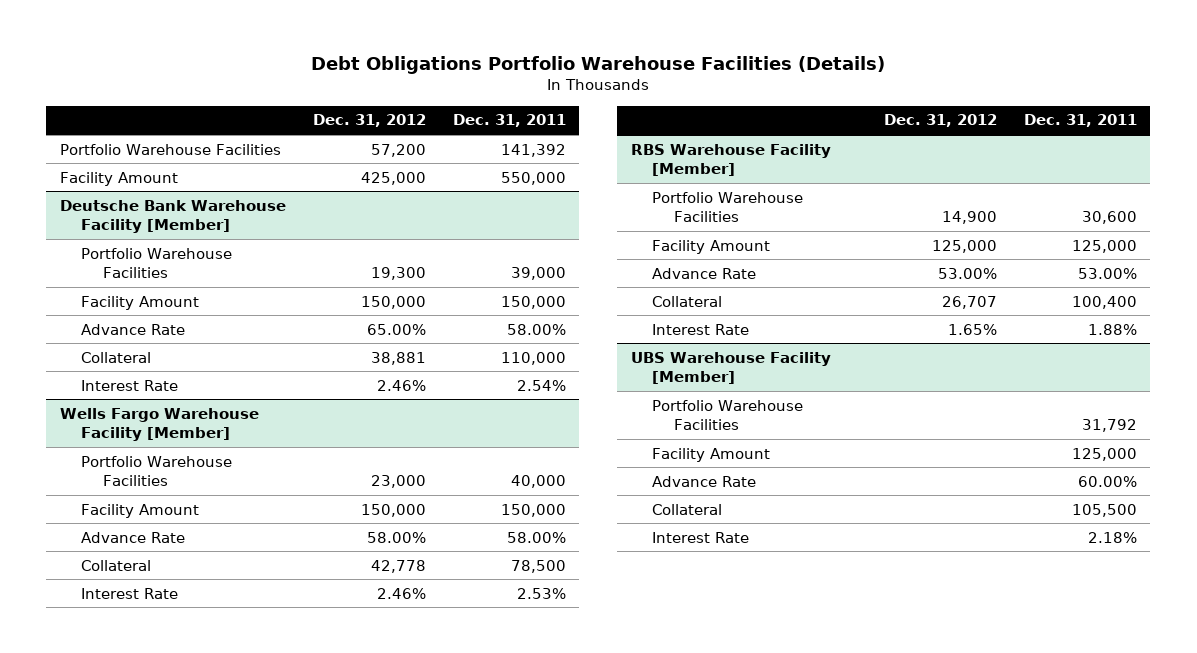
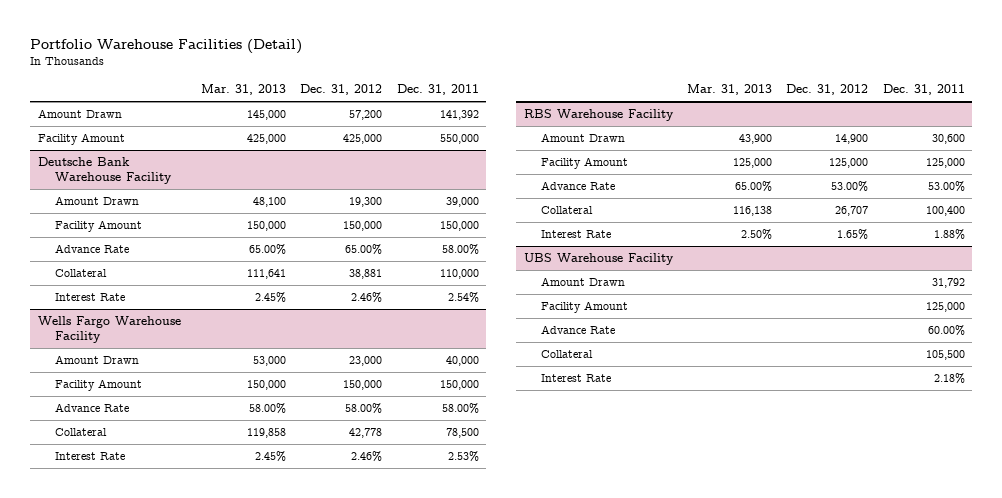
[311,55,886,74] Debt Obligations Portfolio Warehouse Facilities (Details) -> [30,39,303,55] Portfolio Warehouse Facilities (Detail)
none -> [200,84,286,96] Mar. 31, 2013
[59,143,281,155] Portfolio Warehouse Facilities -> [37,108,122,118] Amount Drawn
[59,199,286,234] Deutsche Bank Warehouse Facility [Member] -> [37,156,172,185] Deutsche Bank Warehouse Facility
[81,247,233,279] Portfolio Warehouse Facilities -> [54,195,139,205] Amount Drawn
[59,407,259,442] Wells Fargo Warehouse Facility [Member] -> [37,315,181,344] Wells Fargo Warehouse Facility
[81,455,233,487] Portfolio Warehouse Facilities -> [54,354,139,364] Amount Drawn
[630,143,831,177] RBS Warehouse Facility [Member] -> [523,108,674,121] RBS Warehouse Facility
[652,191,804,223] Portfolio Warehouse Facilities -> [540,132,625,142] Amount Drawn
[630,351,831,385] UBS Warehouse Facility [Member] -> [523,252,674,265] UBS Warehouse Facility
[652,399,804,431] Portfolio Warehouse Facilities -> [540,276,625,286] Amount Drawn

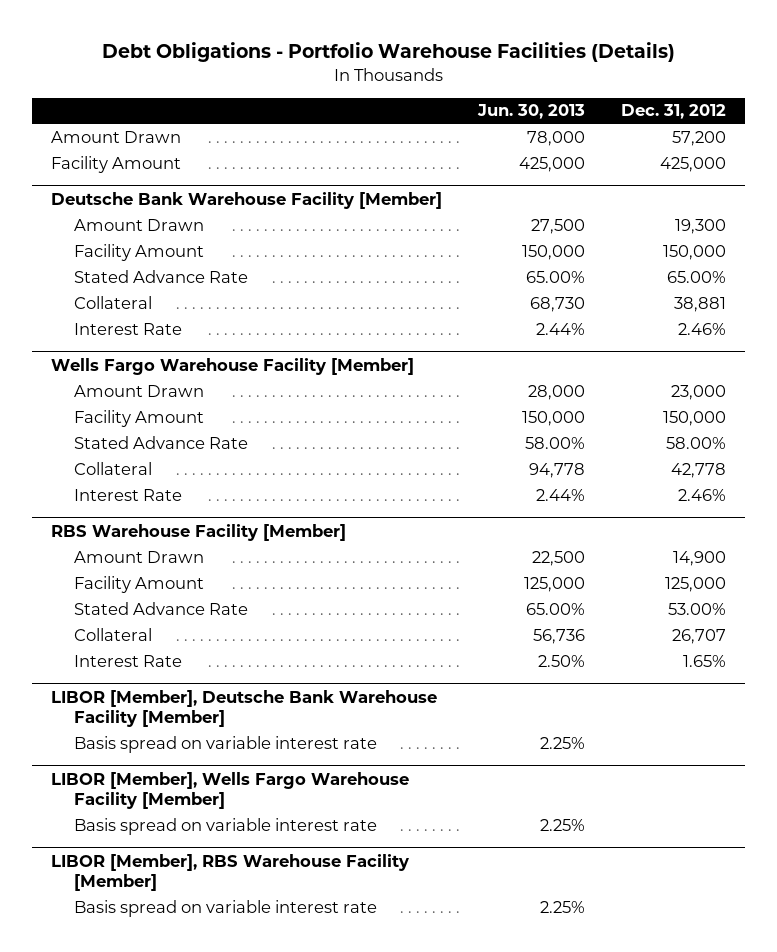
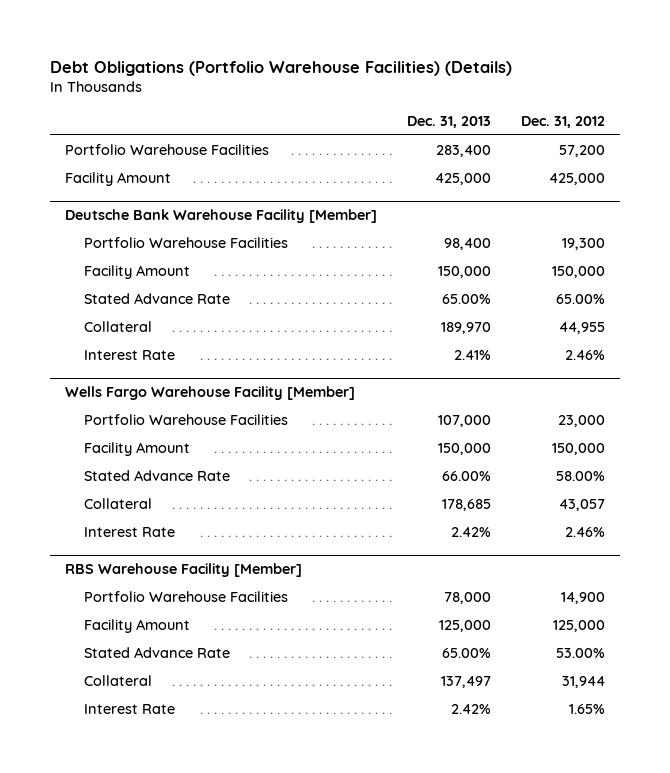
[101,42,675,63] Debt Obligations - Portfolio Warehouse Facilities (Details) -> [50,60,513,76] Debt Obligations (Portfolio Warehouse Facilities) (Details)
[477,104,586,120] Jun. 30, 2013 -> none
none -> [407,116,492,129] Dec. 31, 2013
[50,130,181,143] Amount Drawn -> [65,144,270,156] Portfolio Warehouse Facilities
[73,218,204,231] Amount Drawn -> [83,237,288,249] Portfolio Warehouse Facilities
[674,296,727,312] 38,881 -> [559,322,606,335] 44,955
[73,384,204,397] Amount Drawn -> [83,414,288,426] Portfolio Warehouse Facilities
[671,462,727,478] 42,778 -> [559,499,606,512] 43,057
[73,550,204,563] Amount Drawn -> [83,591,288,603] Portfolio Warehouse Facilities
[672,628,727,644] 26,707 -> [562,676,606,689] 31,944
[50,689,437,727] LIBOR [Member], Deutsche Bank Warehouse Facility [Member] -> none
[73,735,377,753] Basis spread on variable interest rate -> none
[50,771,409,809] LIBOR [Member], Wells Fargo Warehouse Facility [Member] -> none
[73,817,377,835] Basis spread on variable interest rate -> none
[50,853,409,891] LIBOR [Member], RBS Warehouse Facility [Member] -> none
[73,899,377,917] Basis spread on variable interest rate -> none

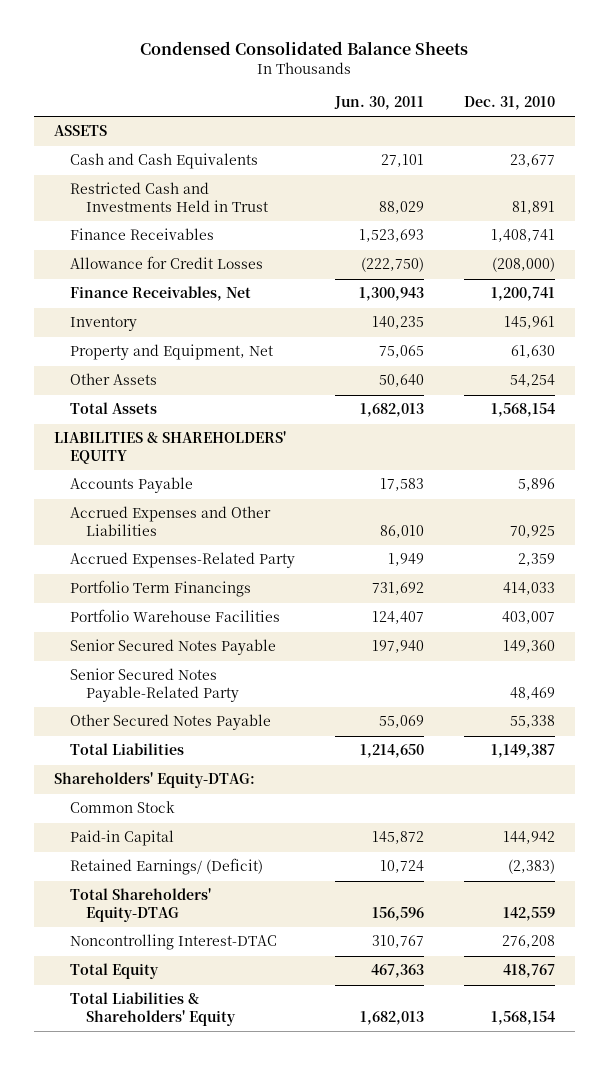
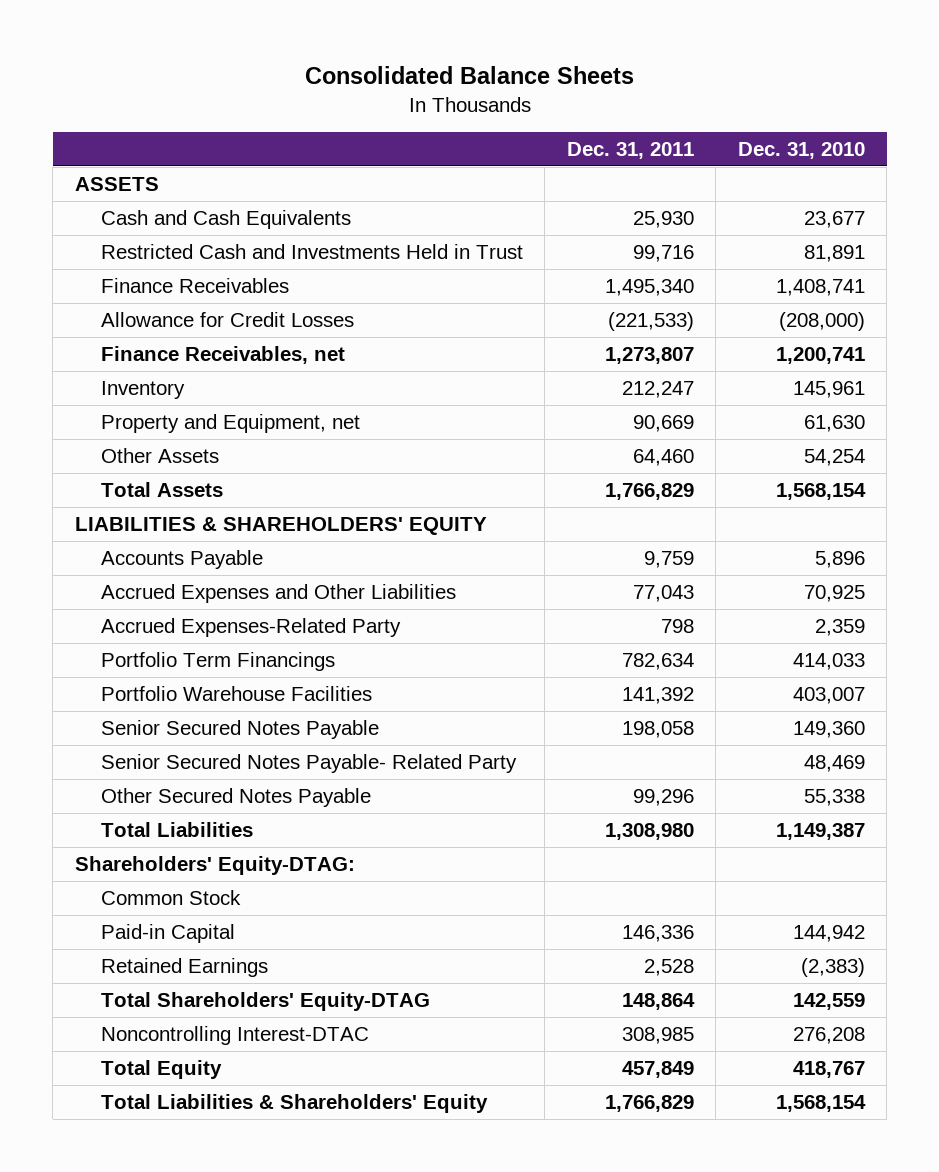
[140,41,469,56] Condensed Consolidated Balance Sheets -> [304,66,634,85] Consolidated Balance Sheets
[334,96,425,111] Jun. 30, 2011 -> none
none -> [566,141,694,159] Dec. 31, 2011
[70,286,252,302] Finance Receivables, Net -> [100,345,345,364] Finance Receivables, net
[70,344,274,361] Property and Equipment, Net -> [100,413,360,433] Property and Equipment, net
[70,668,240,702] Senior Secured Notes Payable-Related Party -> [100,753,517,773] Senior Secured Notes Payable- Related Party
[70,858,264,876] Retained Earnings/ (Deficit) -> [100,957,268,977] Retained Earnings

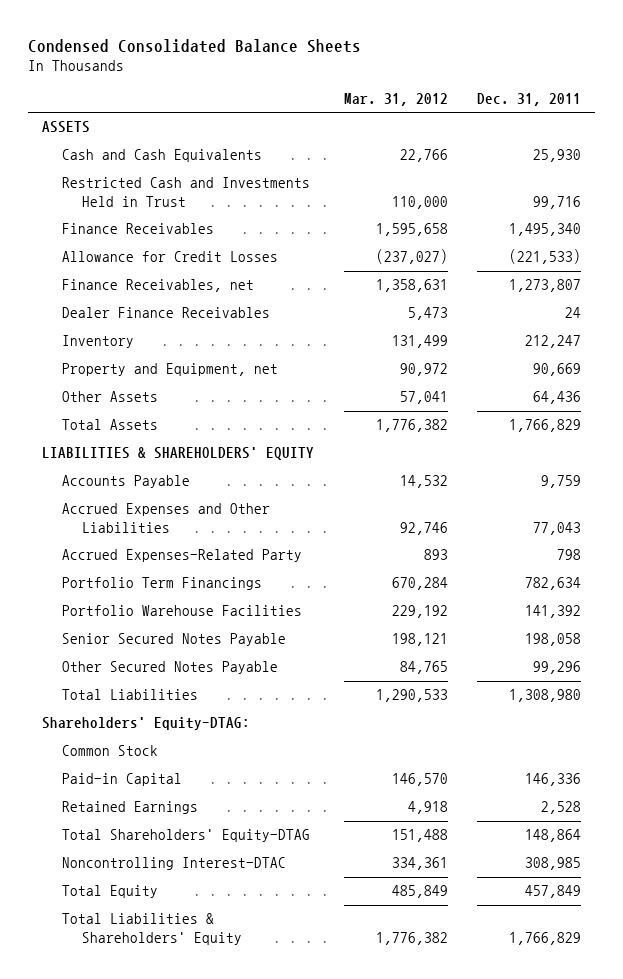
[304,66,634,85] Consolidated Balance Sheets -> [27,38,361,53] Condensed Consolidated Balance Sheets
[737,141,865,159] Dec. 31, 2010 -> none
none -> [343,93,448,107] Mar. 31, 2012
none -> [62,307,271,319] Dealer Finance Receivables
[632,448,694,466] 64,460 -> [532,391,581,405] 64,436
[100,753,517,773] Senior Secured Notes Payable- Related Party -> none

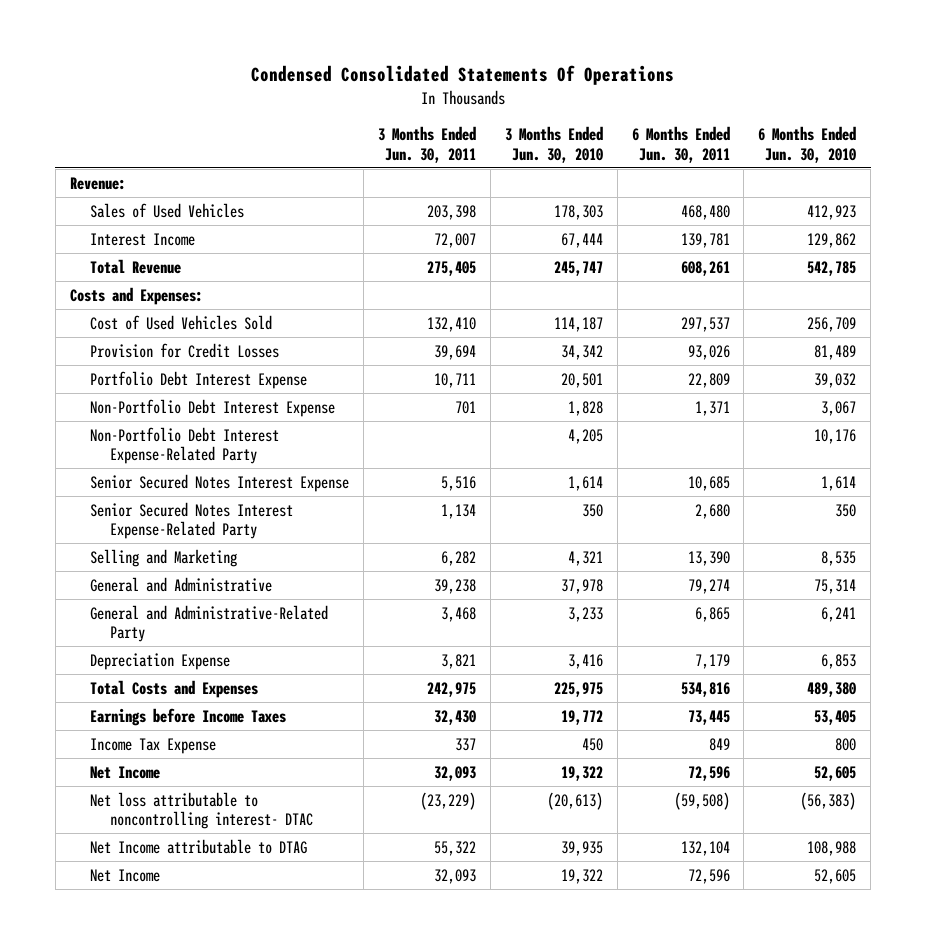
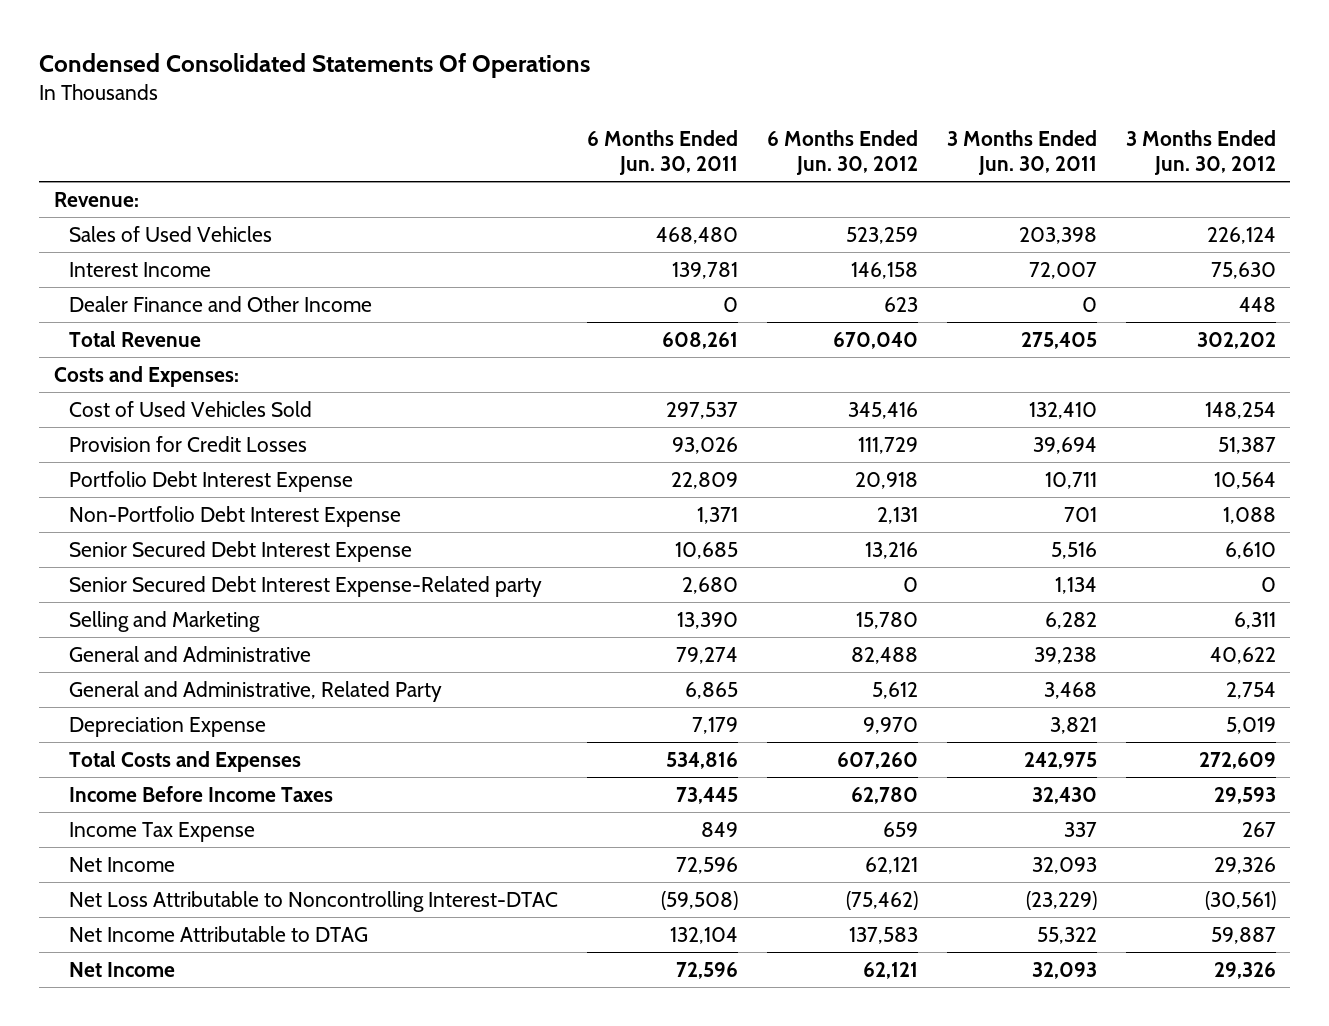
[504,126,603,163] 3 Months Ended Jun. 30, 2010 -> none
[758,126,857,163] 6 Months Ended Jun. 30, 2010 -> none
none -> [766,130,918,175] 6 Months Ended Jun. 30, 2012
none -> [1125,130,1276,175] 3 Months Ended Jun. 30, 2012
none -> [68,295,372,312] Dealer Finance and Other Income
[90,426,280,465] Non-Portfolio Debt Interest Expense-Related Party -> none
[90,473,350,492] Senior Secured Notes Interest Expense -> [68,540,412,562] Senior Secured Debt Interest Expense
[90,501,294,540] Senior Secured Notes Interest Expense-Related Party -> [68,575,542,597] Senior Secured Debt Interest Expense-Related party
[90,604,329,643] General and Administrative-Related Party -> [68,680,442,702] General and Administrative, Related Party
[90,707,287,726] Earnings before Income Taxes -> [68,785,333,802] Income Before Income Taxes
[90,791,314,830] Net loss attributable to noncontrolling interest- DTAC -> [68,890,558,912] Net Loss Attributable to Noncontrolling Interest-DTAC
[90,838,308,854] Net Income attributable to DTAG -> [68,925,368,942] Net Income Attributable to DTAG

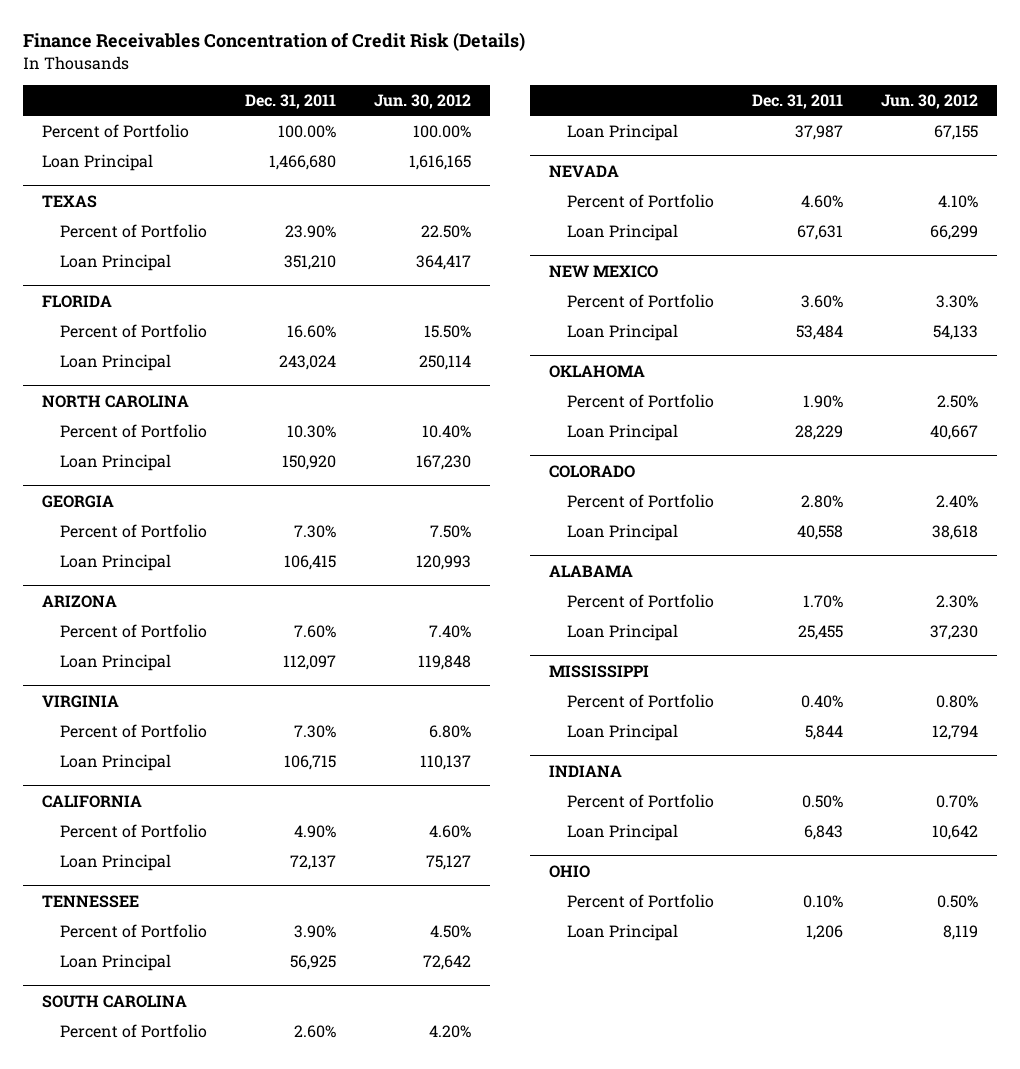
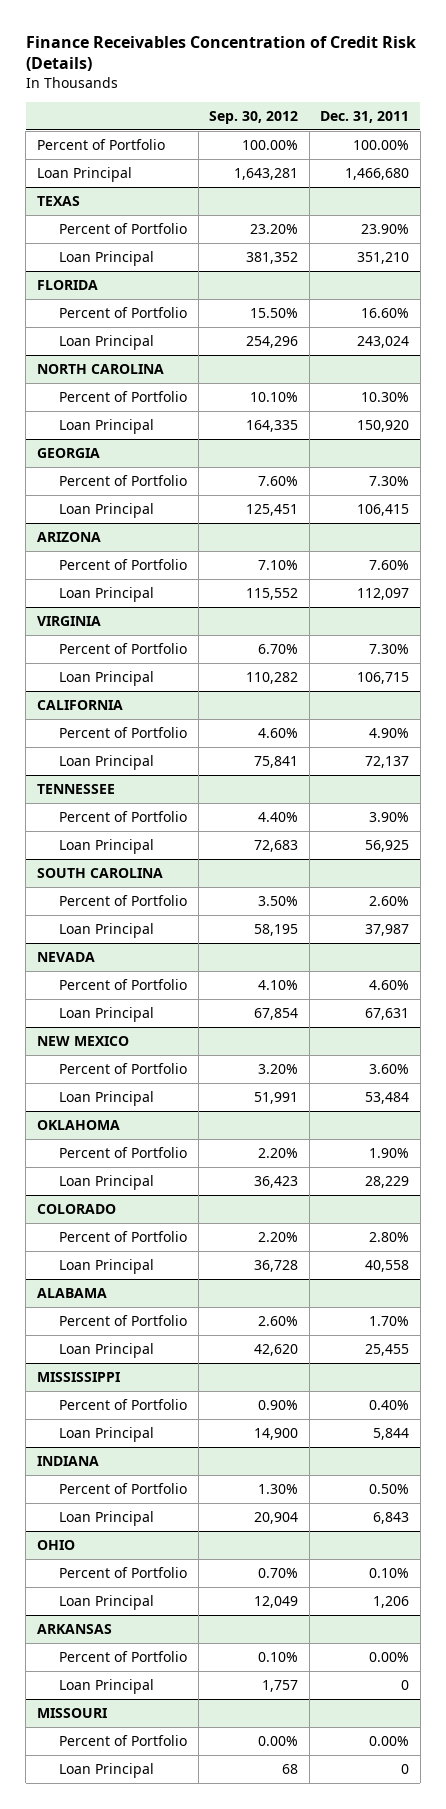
[374,93,472,109] Jun. 30, 2012 -> none
none -> [209,111,299,125] Sep. 30, 2012
none -> [36,1623,112,1634] ARKANSAS
none -> [59,1650,188,1662] Percent of Portfolio
none -> [59,1678,155,1694] Loan Principal
none -> [36,1707,107,1718] MISSOURI
none -> [59,1734,188,1746] Percent of Portfolio
none -> [59,1762,155,1778] Loan Principal

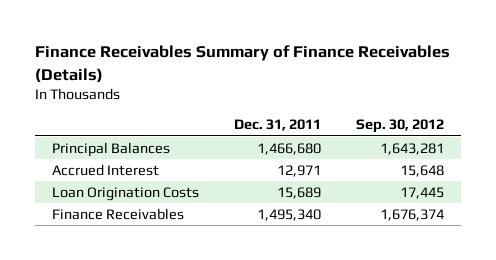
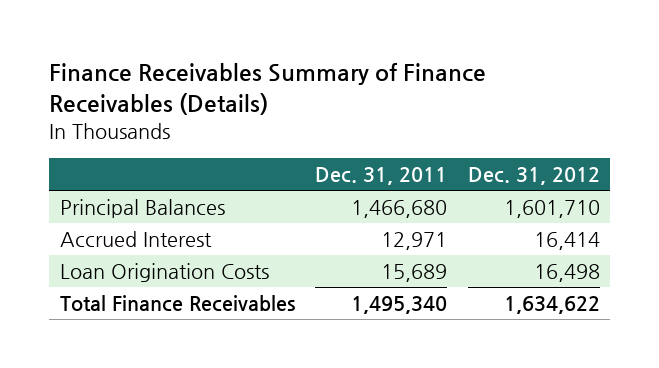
[355,119,444,134] Sep. 30, 2012 -> none
none -> [467,167,600,186] Dec. 31, 2012
[52,207,185,220] Finance Receivables -> [59,294,295,312] Total Finance Receivables

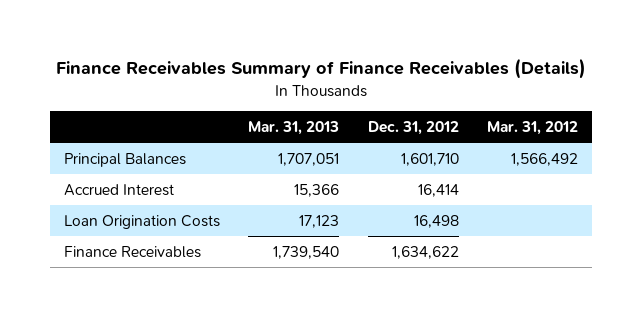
[315,167,448,186] Dec. 31, 2011 -> none
none -> [248,121,340,136] Mar. 31, 2013
none -> [486,121,578,136] Mar. 31, 2012
[59,294,295,312] Total Finance Receivables -> [64,245,202,258] Finance Receivables

